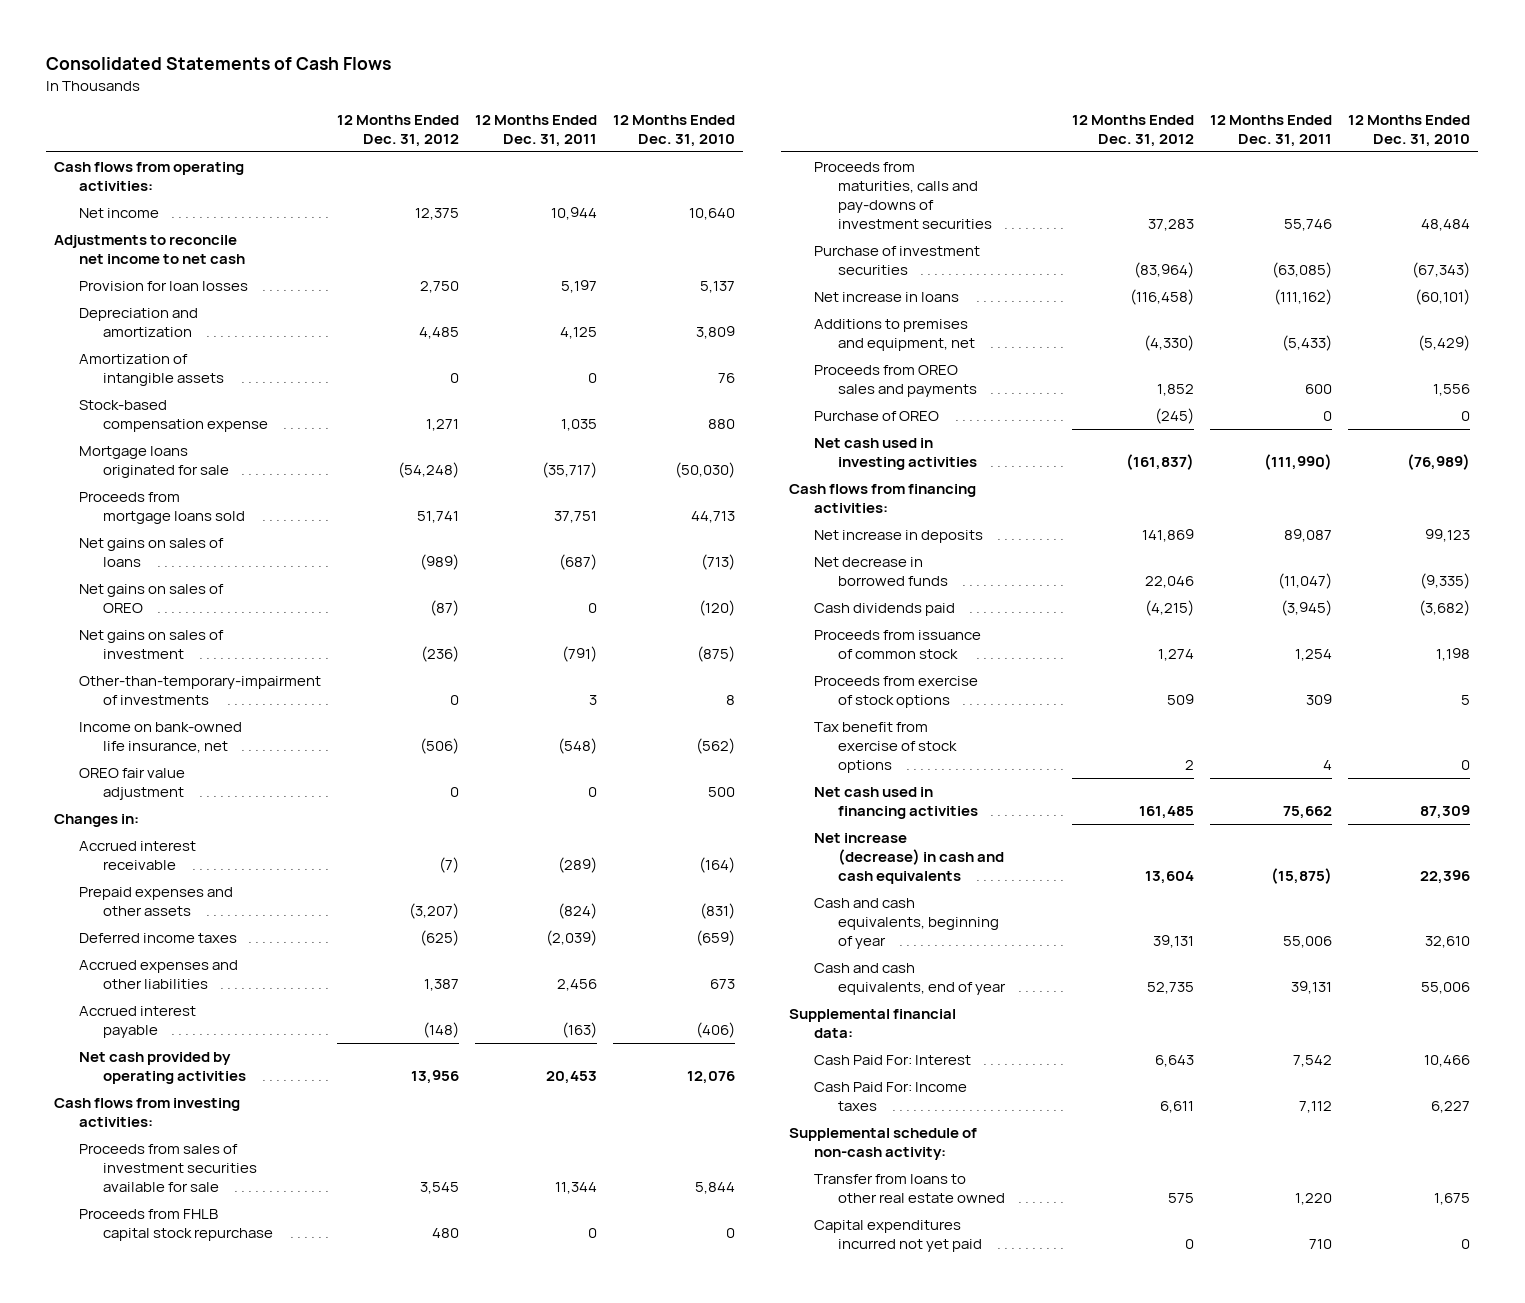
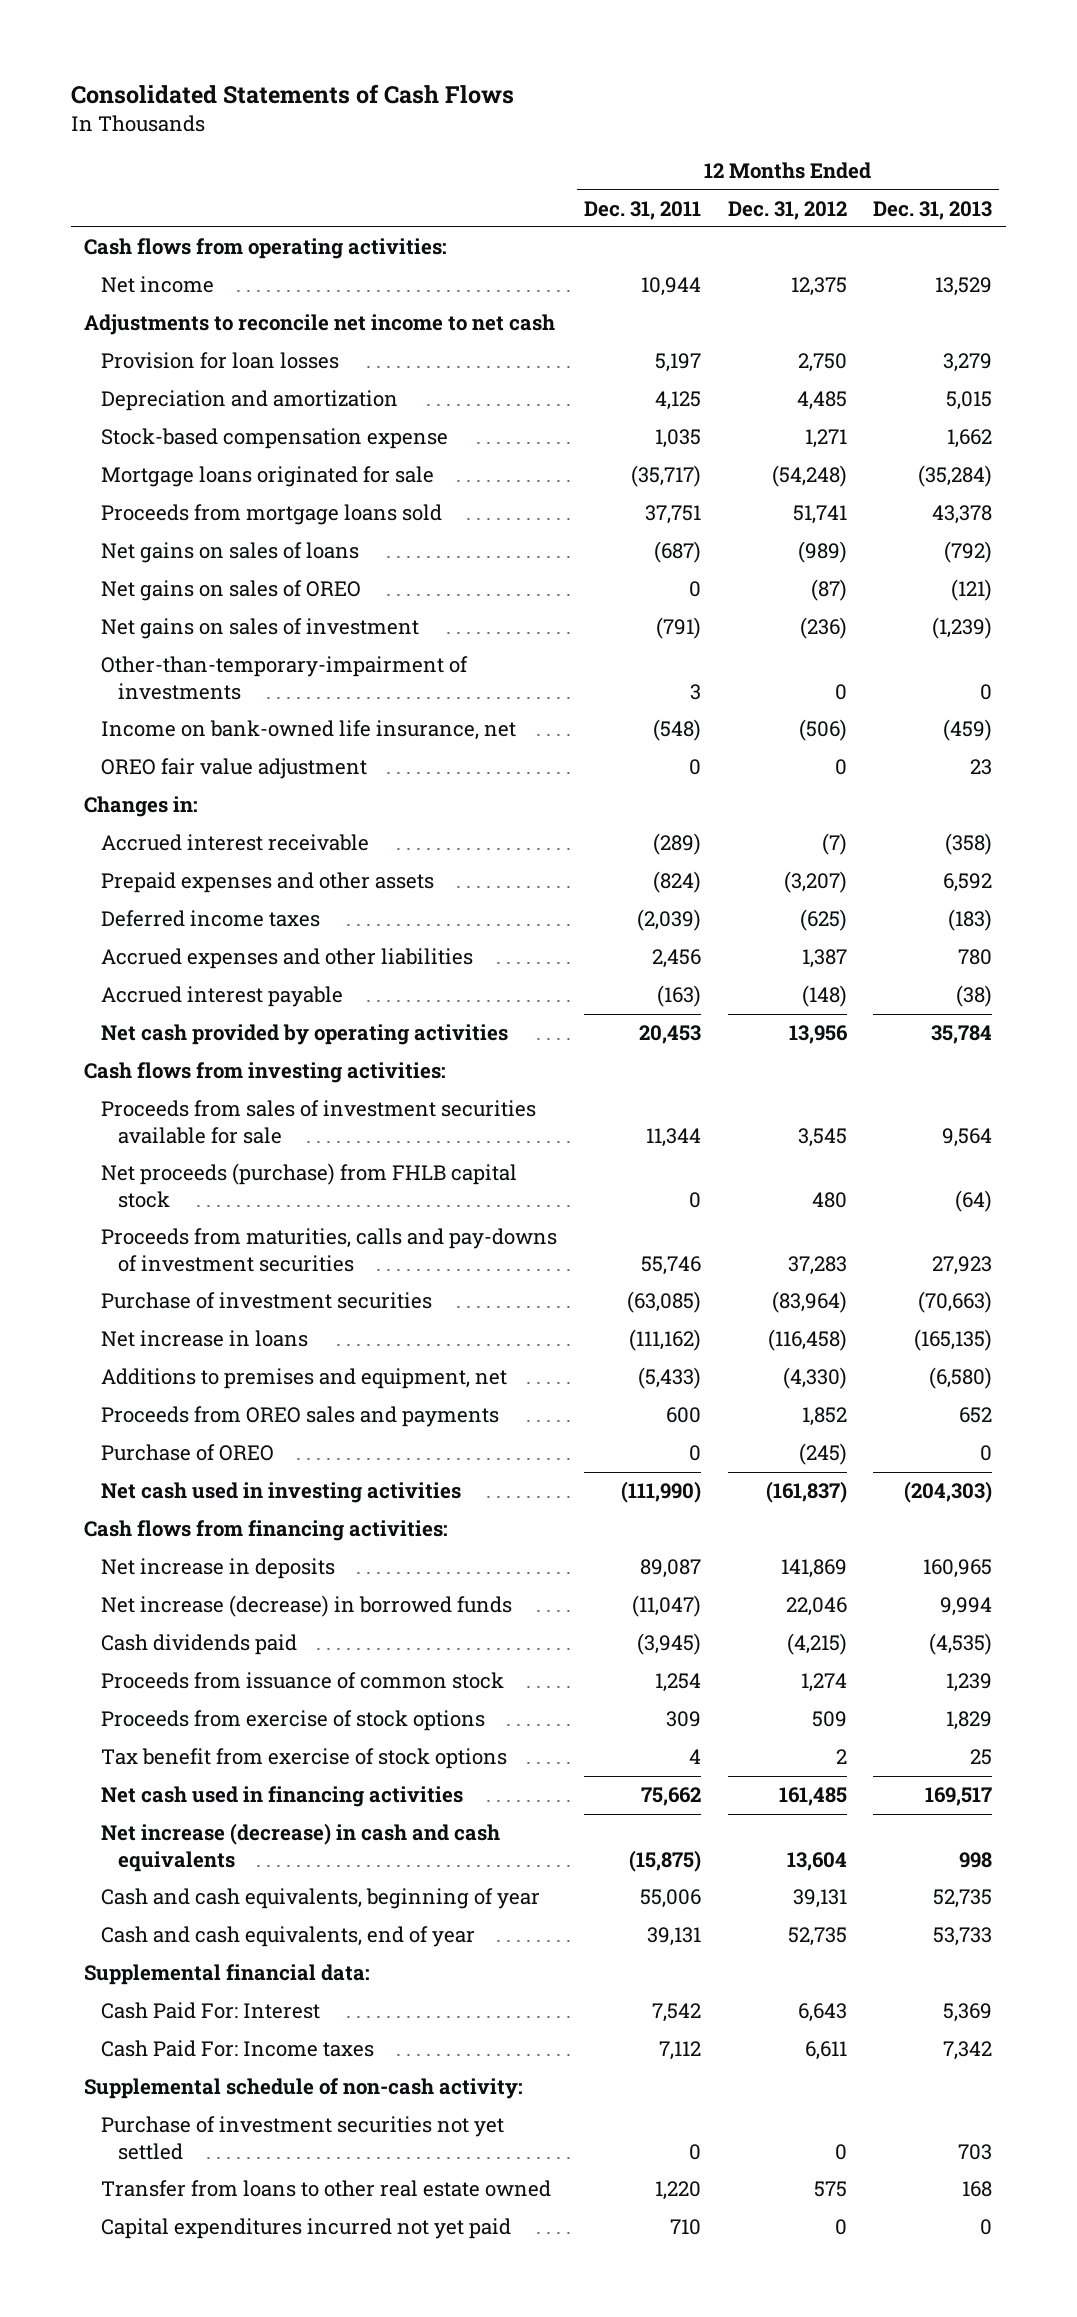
[613,114,736,147] 12 Months Ended Dec. 31, 2010 -> none
none -> [873,200,993,220] Dec. 31, 2013
[78,354,225,386] Amortization of intangible assets -> none
[78,1209,274,1241] Proceeds from FHLB capital stock repurchase -> [101,1163,518,1208] Net proceeds (purchase) from FHLB capital stock
[813,557,949,586] Net decrease in borrowed funds -> [101,1595,513,1618] Net increase (decrease) in borrowed funds
none -> [101,2116,505,2160] Purchase of investment securities not yet settled

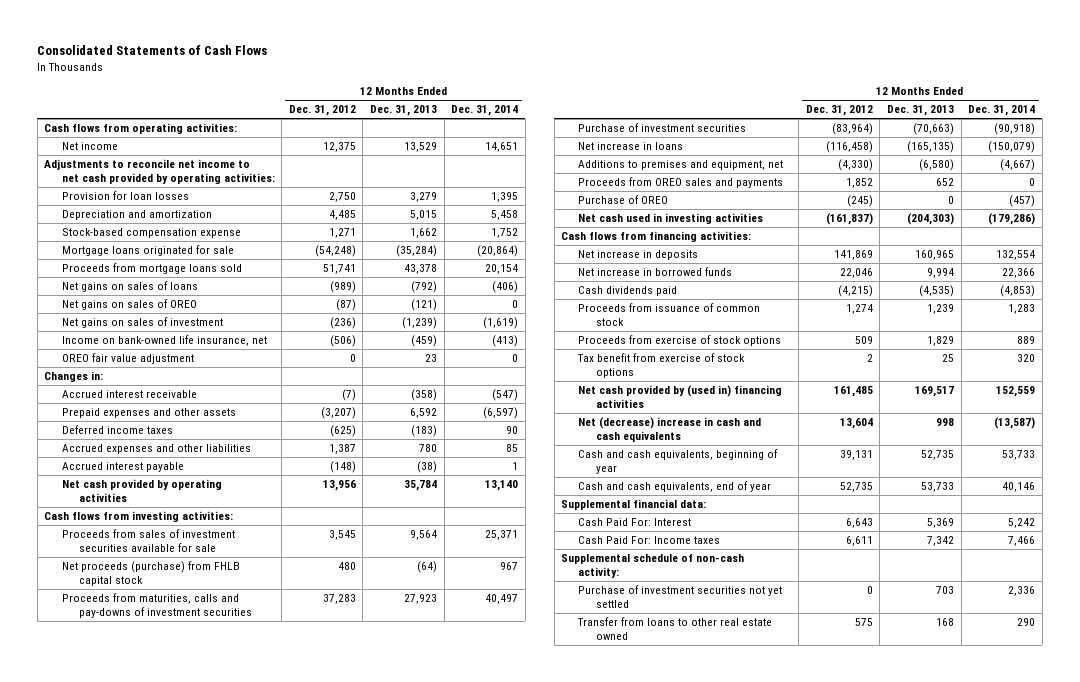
[583,200,701,220] Dec. 31, 2011 -> none
none -> [451,105,519,117] Dec. 31, 2014
[84,314,556,336] Adjustments to reconcile net income to net cash -> [44,159,275,184] Adjustments to reconcile net income to net cash provided by operating activities:
[101,656,469,700] Other-than-temporary-impairment of investments -> none
[101,1595,513,1618] Net increase (decrease) in borrowed funds -> [578,267,733,277] Net increase in borrowed funds
[101,1786,464,1808] Net cash used in financing activities -> [578,385,783,408] Net cash provided by (used in) financing activities
[101,1823,501,1872] Net increase (decrease) in cash and cash equivalents -> [578,417,762,442] Net (decrease) increase in cash and cash equivalents
[101,2218,512,2240] Capital expenditures incurred not yet paid -> none

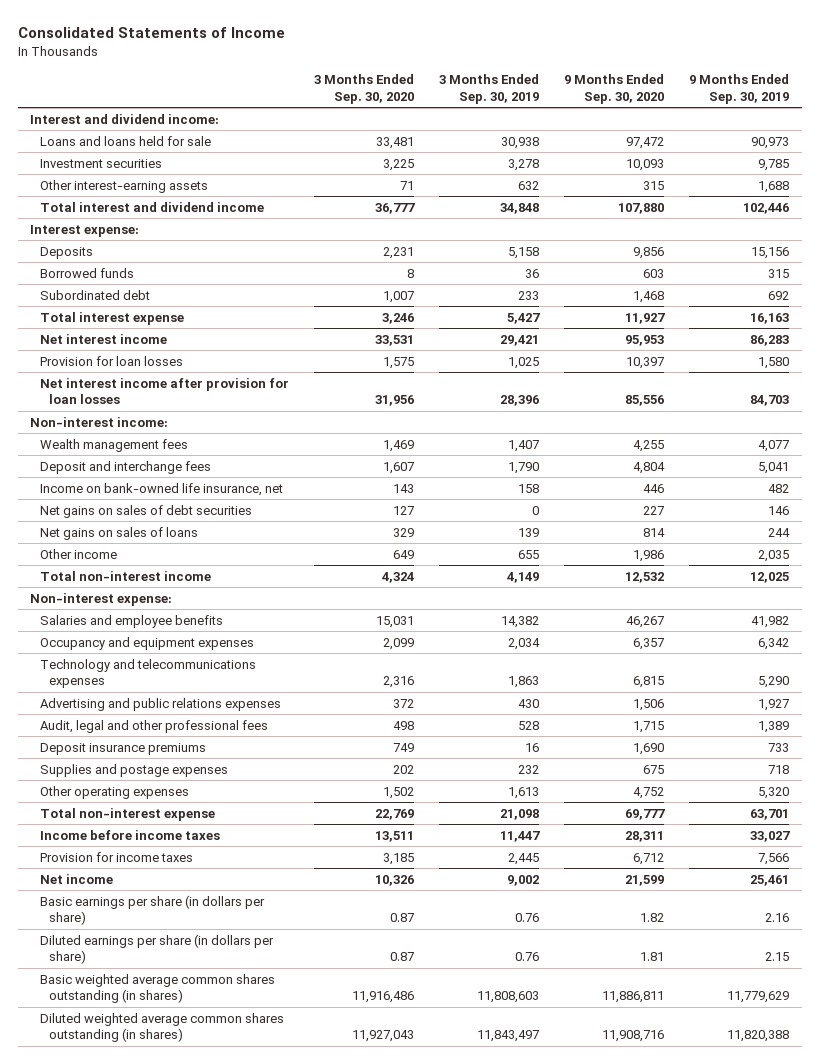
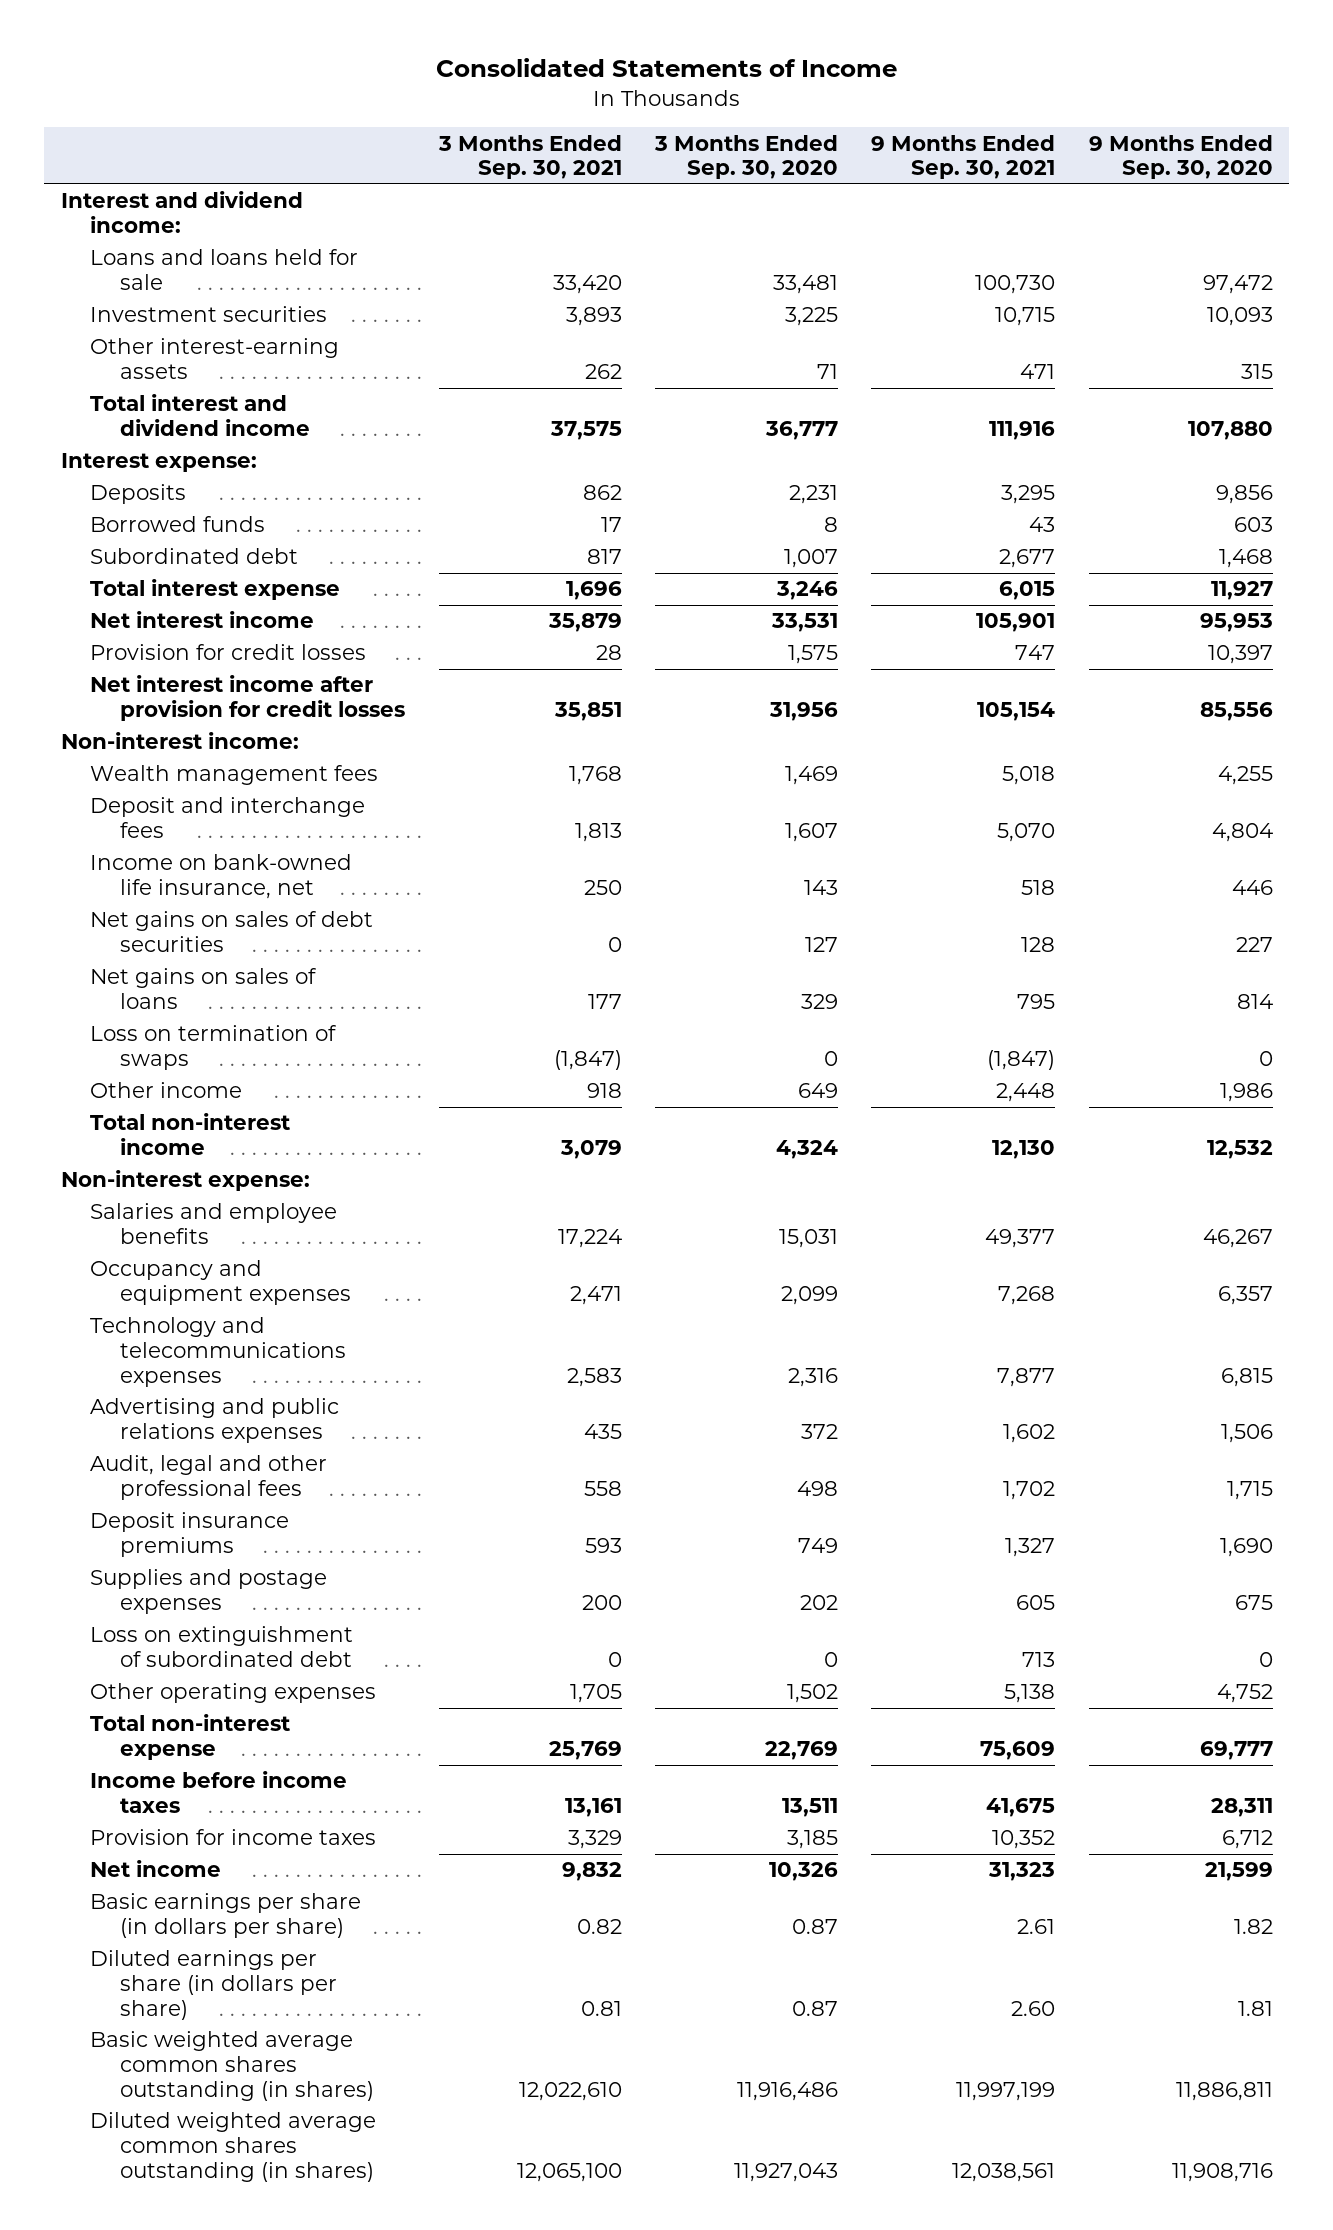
[438,74,539,104] 3 Months Ended Sep. 30, 2019 -> none
[689,74,790,104] 9 Months Ended Sep. 30, 2019 -> none
none -> [437,134,622,180] 3 Months Ended Sep. 30, 2021
none -> [871,134,1056,180] 9 Months Ended Sep. 30, 2021
[39,355,183,366] Provision for loan losses -> [90,644,367,661] Provision for credit losses
[39,377,289,405] Net interest income after provision for loan losses -> [90,675,406,722] Net interest income after provision for credit losses
none -> [90,1025,338,1071] Loss on termination of swaps
none -> [90,1626,354,1668] Loss on extinguishment of subordinated debt

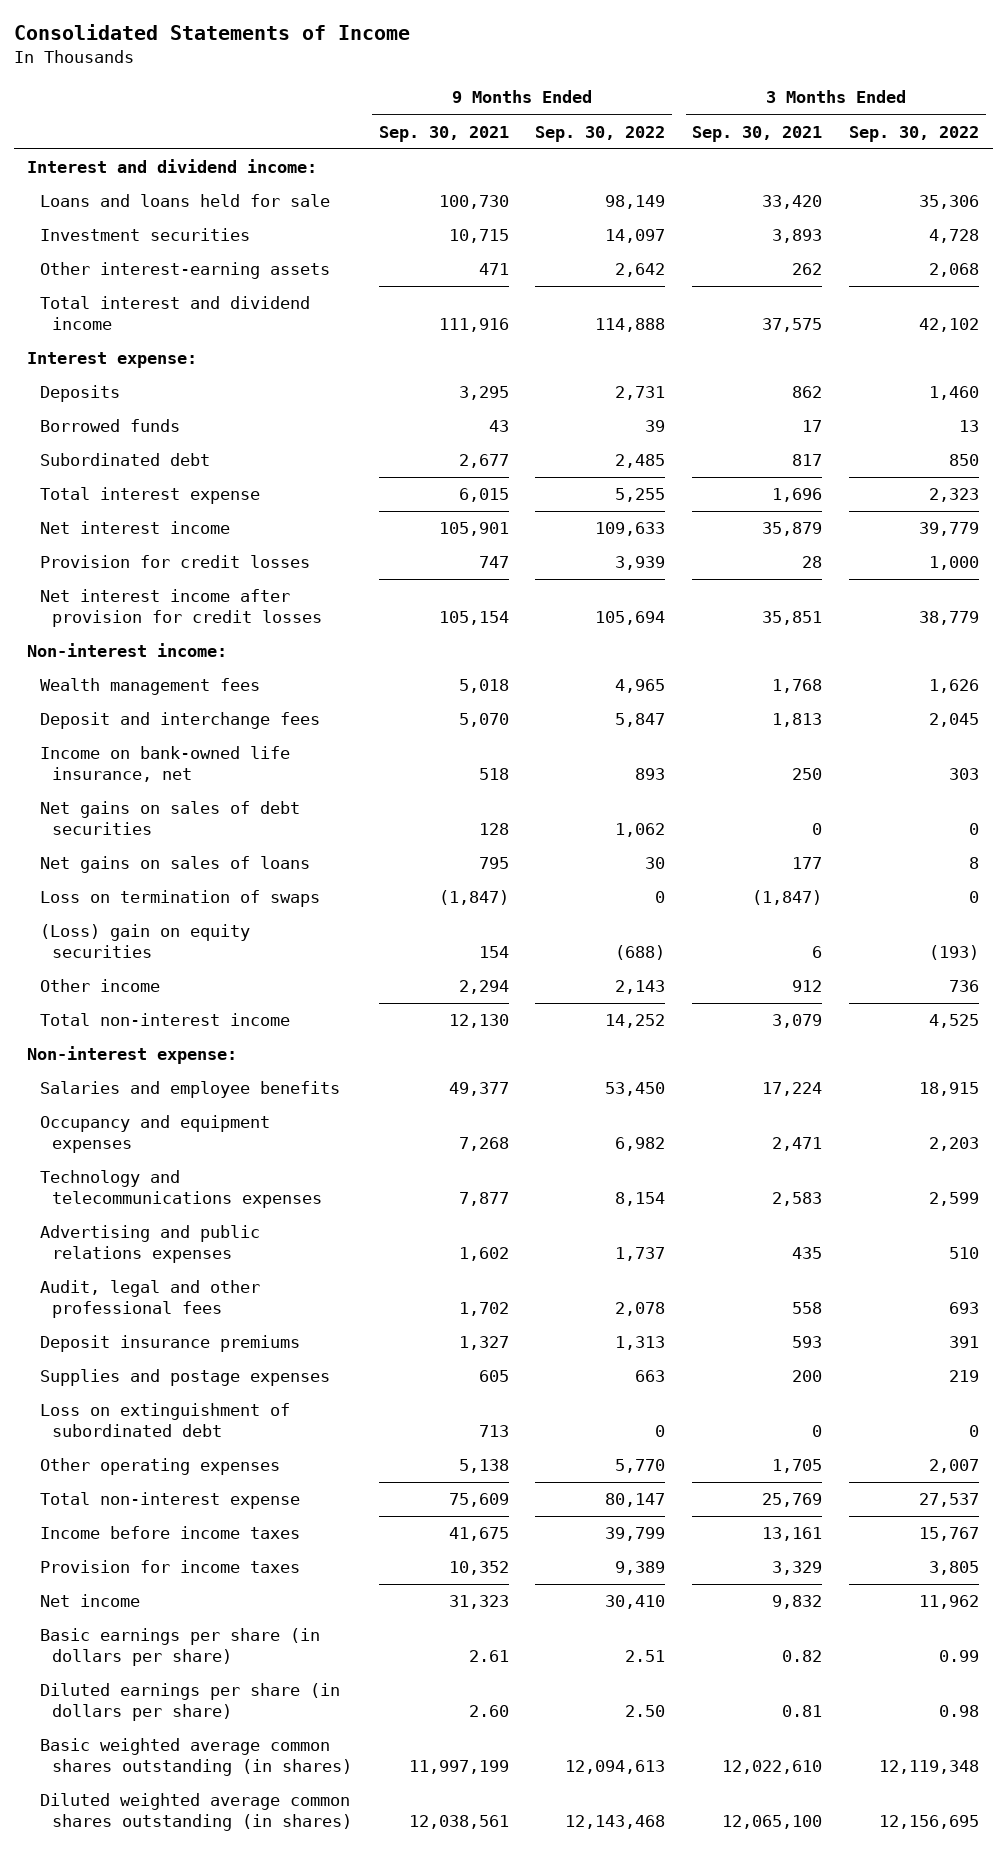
[654,134,839,180] 3 Months Ended Sep. 30, 2020 -> none
[1088,134,1273,180] 9 Months Ended Sep. 30, 2020 -> none
none -> [535,125,666,142] Sep. 30, 2022
none -> [849,125,980,142] Sep. 30, 2022
none -> [39,924,250,959] (Loss) gain on equity securities
[586,1083,622,1099] 918 -> [792,980,823,993] 912
[996,1083,1056,1103] 2,448 -> [458,980,509,995] 2,294

